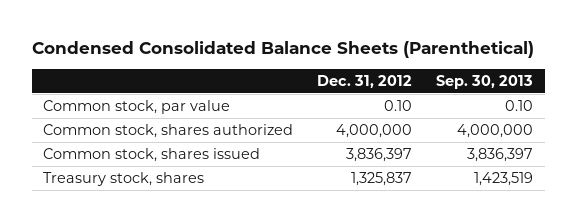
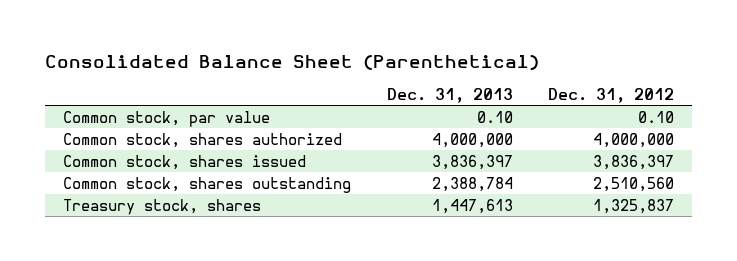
[31,41,534,59] Condensed Consolidated Balance Sheets (Parenthetical) -> [45,55,540,71] Consolidated Balance Sheet (Parenthetical)
[435,75,533,90] Sep. 30, 2013 -> none
none -> [386,87,513,103] Dec. 31, 2013
none -> [63,176,352,193] Common stock, shares outstanding

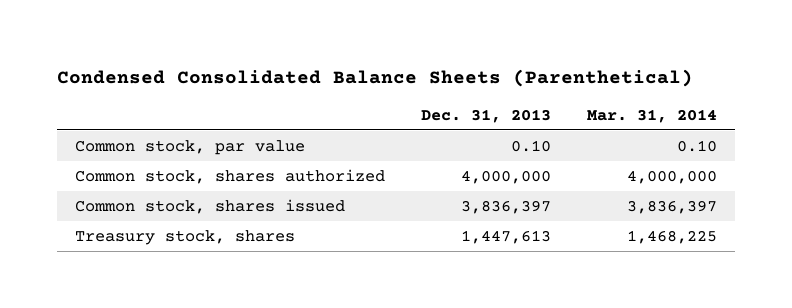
[45,55,540,71] Consolidated Balance Sheet (Parenthetical) -> [56,68,693,87] Condensed Consolidated Balance Sheets (Parenthetical)
[548,87,675,103] Dec. 31, 2012 -> none
none -> [587,108,718,123] Mar. 31, 2014
[63,176,352,193] Common stock, shares outstanding -> none

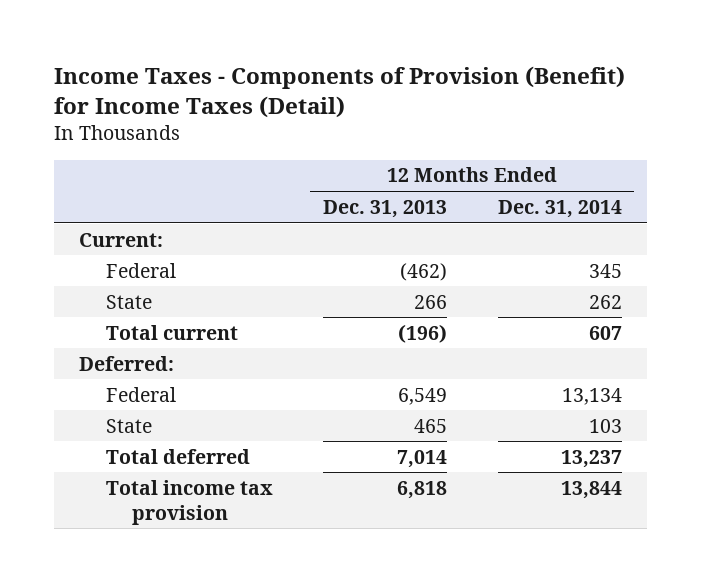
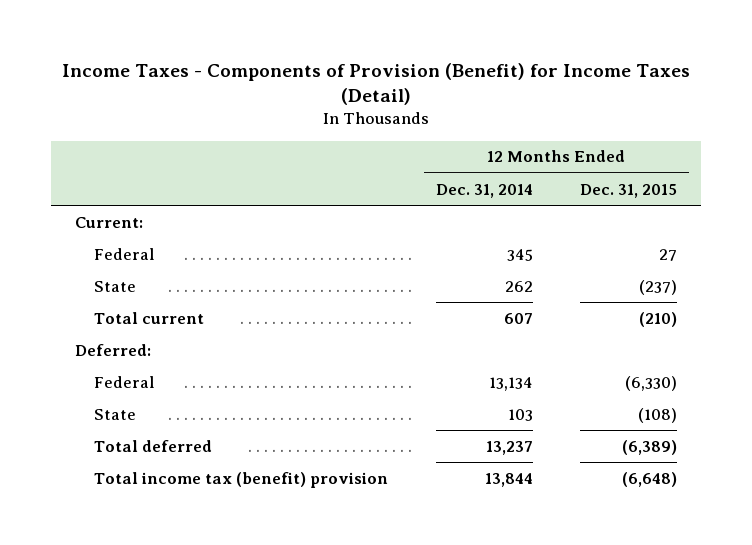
[323,199,448,218] Dec. 31, 2013 -> none
none -> [580,183,678,198] Dec. 31, 2015
[105,479,273,525] Total income tax provision -> [93,471,388,488] Total income tax (benefit) provision

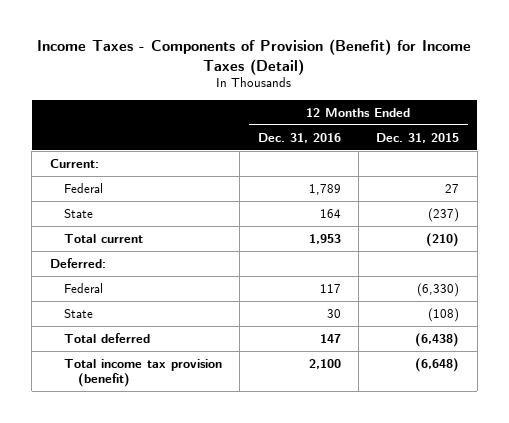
[435,183,533,198] Dec. 31, 2014 -> none
none -> [257,132,341,143] Dec. 31, 2016
[622,439,678,455] (6,389) -> [415,332,460,347] (6,438)
[93,471,388,488] Total income tax (benefit) provision -> [63,358,222,388] Total income tax provision (benefit)

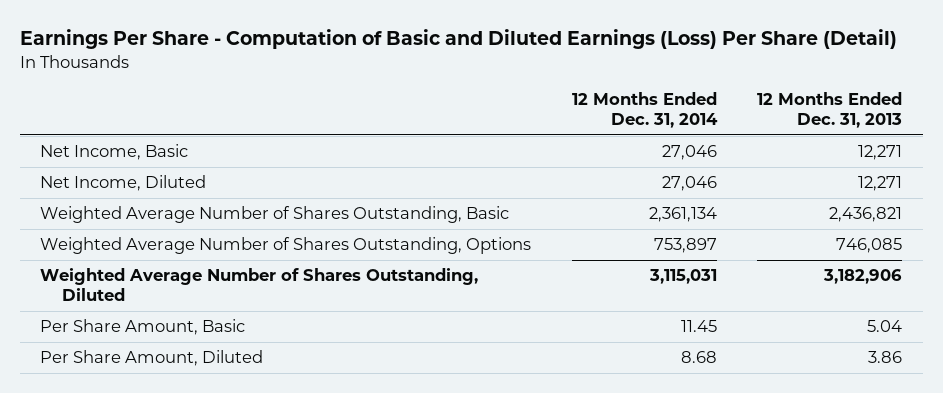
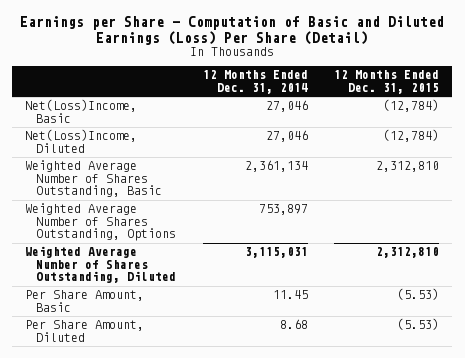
[19,29,897,50] Earnings Per Share - Computation of Basic and Diluted Earnings (Loss) Per Share (Detail) -> [20,16,445,45] Earnings per Share - Computation of Basic and Diluted Earnings (Loss) Per Share (Detail)
[757,92,903,129] 12 Months Ended Dec. 31, 2013 -> none
none -> [334,70,440,94] 12 Months Ended Dec. 31, 2015
[40,144,189,161] Net Income, Basic -> [25,99,138,123] Net(Loss)Income, Basic
[40,175,207,192] Net Income, Diluted -> [25,129,138,153] Net(Loss)Income, Diluted

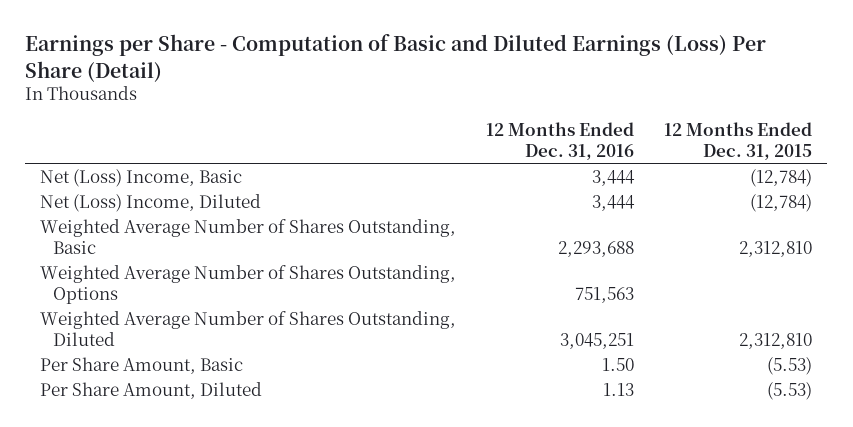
[202,70,308,94] 12 Months Ended Dec. 31, 2014 -> none
none -> [486,121,635,160] 12 Months Ended Dec. 31, 2016
[25,99,138,123] Net(Loss)Income, Basic -> [40,168,243,187] Net (Loss) Income, Basic
[25,129,138,153] Net(Loss)Income, Diluted -> [40,193,262,212] Net (Loss) Income, Diluted

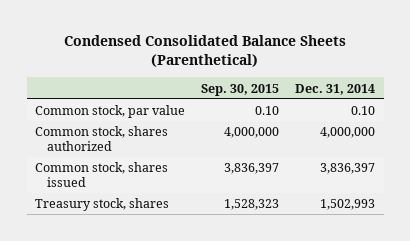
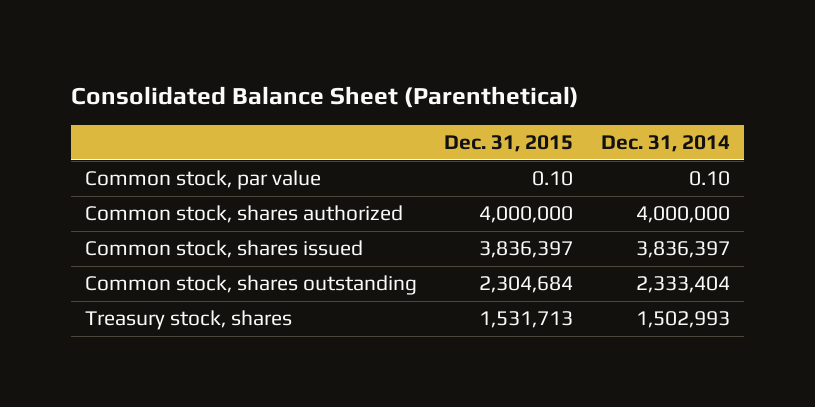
[64,34,347,68] Condensed Consolidated Balance Sheets (Parenthetical) -> [70,85,579,108] Consolidated Balance Sheet (Parenthetical)
[201,83,280,96] Sep. 30, 2015 -> none
none -> [444,135,574,153] Dec. 31, 2015
none -> [84,275,417,296] Common stock, shares outstanding

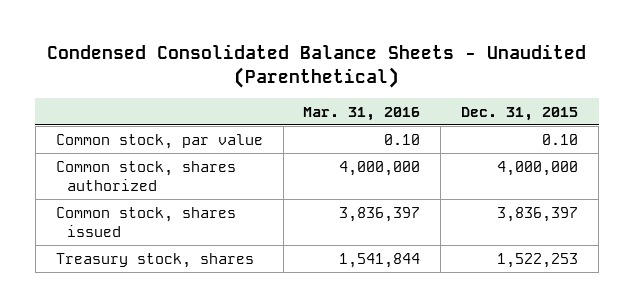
[70,85,579,108] Consolidated Balance Sheet (Parenthetical) -> [46,43,586,88] Condensed Consolidated Balance Sheets - Unaudited (Parenthetical)
[601,135,731,153] Dec. 31, 2014 -> none
none -> [303,106,421,121] Mar. 31, 2016
[84,275,417,296] Common stock, shares outstanding -> none
[479,311,574,329] 1,531,713 -> [497,252,579,268] 1,522,253

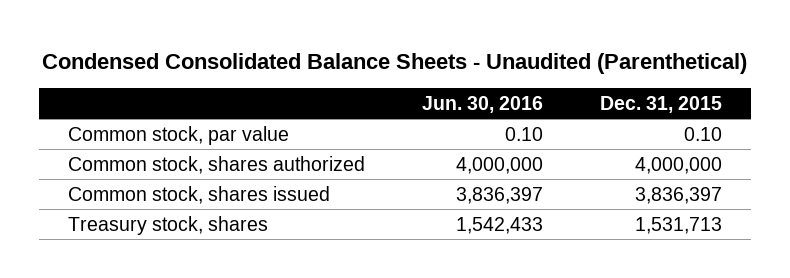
[303,106,421,121] Mar. 31, 2016 -> none
none -> [422,95,544,113] Jun. 30, 2016
[497,252,579,268] 1,522,253 -> [635,216,723,234] 1,531,713

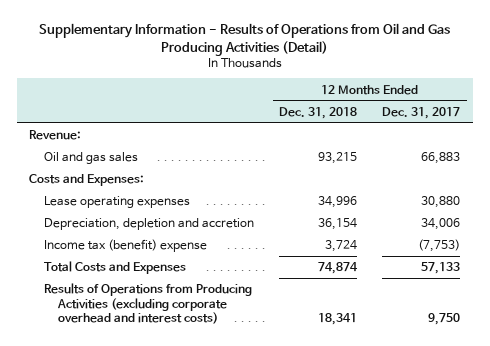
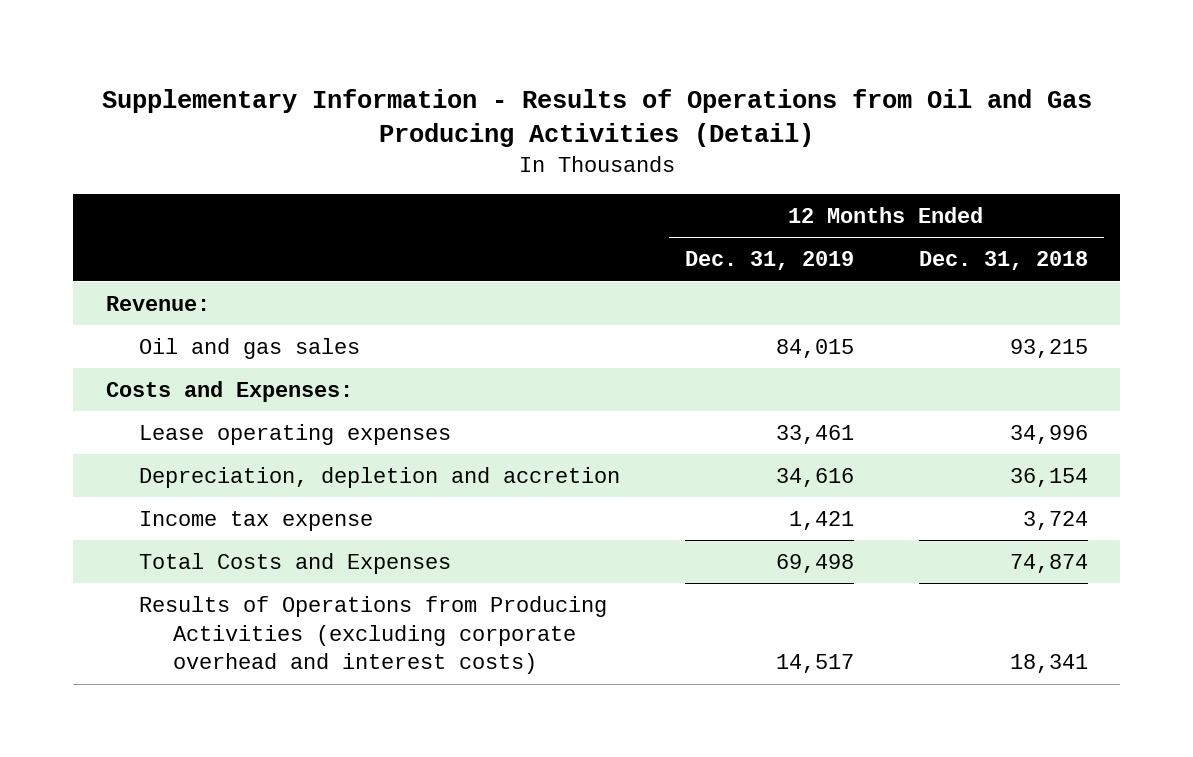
[382,106,461,119] Dec. 31, 2017 -> none
none -> [685,251,855,271] Dec. 31, 2019
[43,239,207,253] Income tax (benefit) expense -> [139,510,374,531] Income tax expense

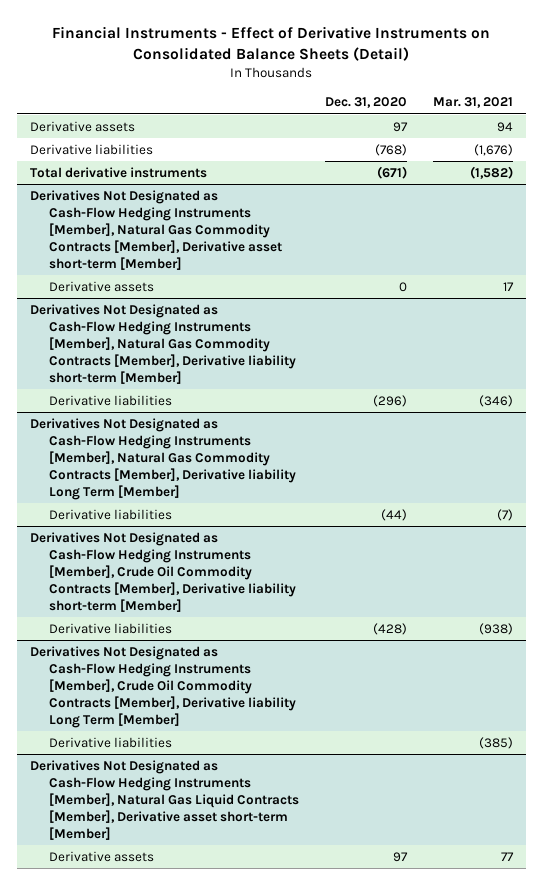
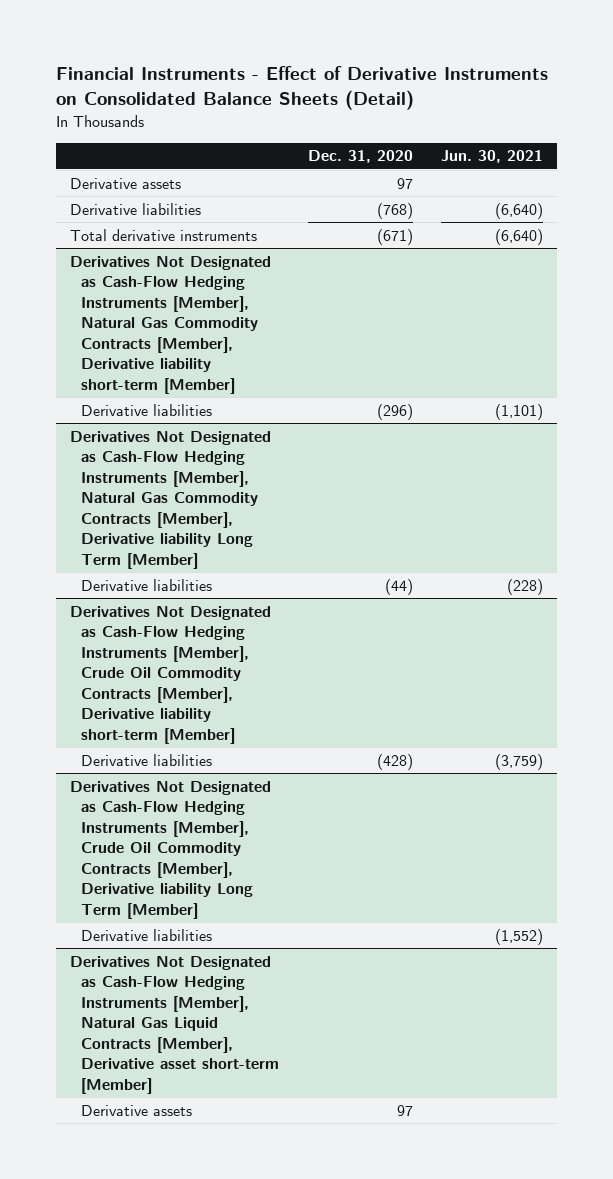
[432,97,513,109] Mar. 31, 2021 -> none
none -> [440,150,543,164] Jun. 30, 2021
[29,189,283,270] Derivatives Not Designated as Cash-Flow Hedging Instruments [Member], Natural Gas Commodity Contracts [Member], Derivative asset short-term [Member] -> none
[49,280,155,292] Derivative assets -> none

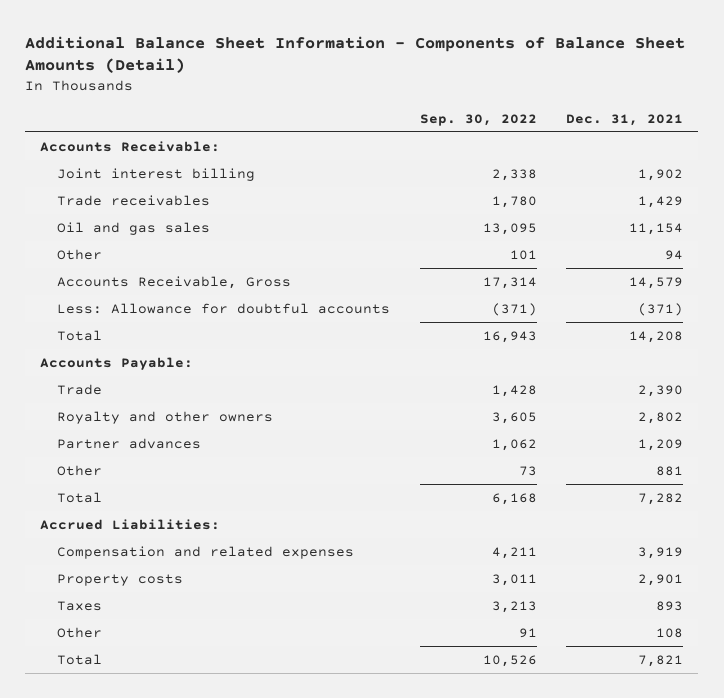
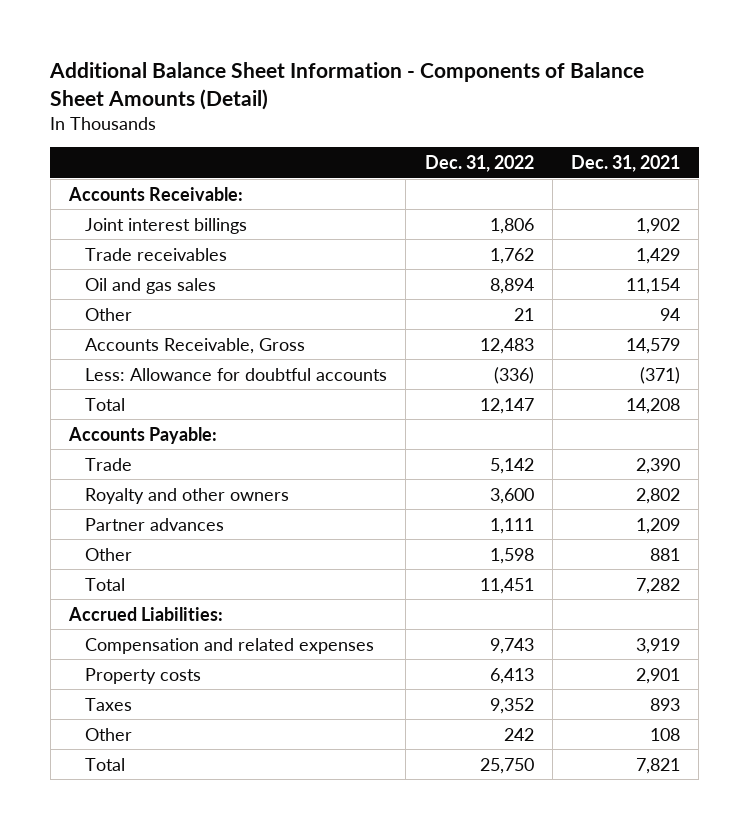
[419,113,537,126] Sep. 30, 2022 -> none
none -> [424,155,534,173] Dec. 31, 2022
[57,167,256,181] Joint interest billing -> [85,217,248,234] Joint interest billings

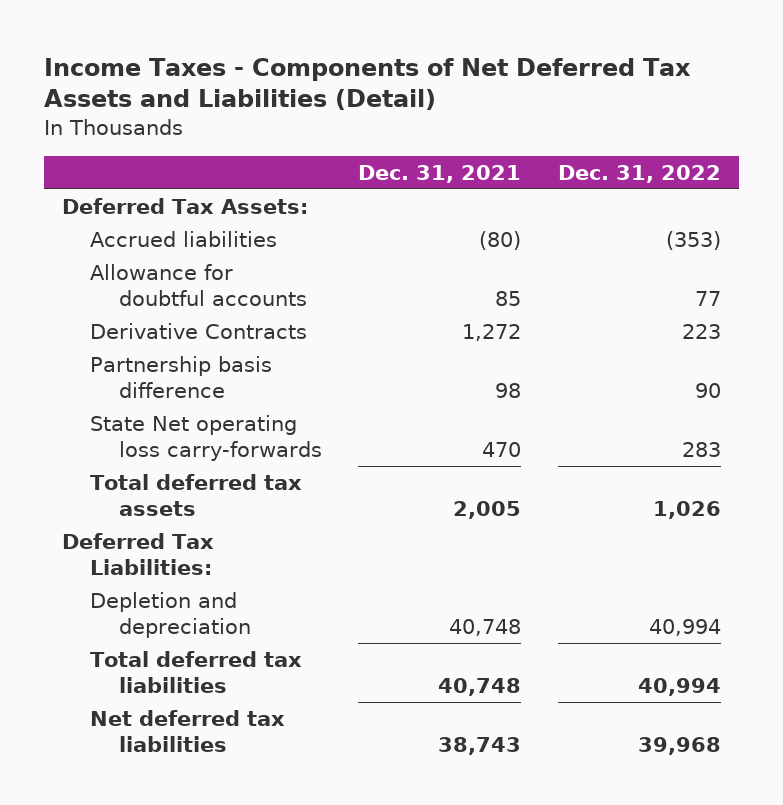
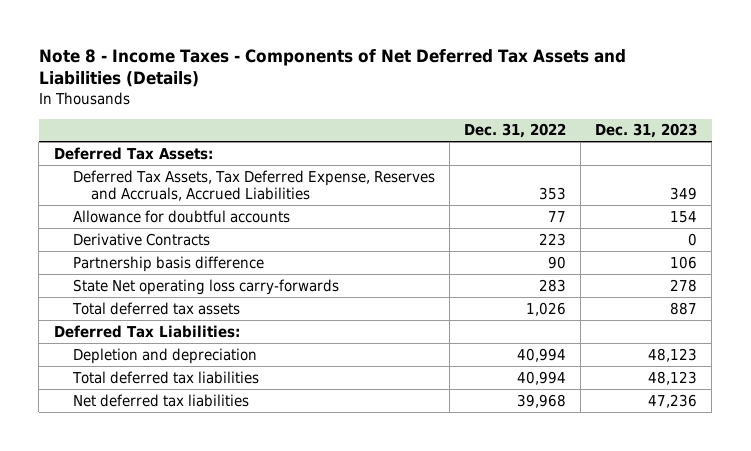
[43,57,691,111] Income Taxes - Components of Net Deferred Tax Assets and Liabilities (Detail) -> [38,48,626,88] Note 8 - Income Taxes - Components of Net Deferred Tax Assets and Liabilities (Details)
[358,164,522,183] Dec. 31, 2021 -> none
none -> [595,123,698,139] Dec. 31, 2023
[90,231,278,248] Accrued liabilities -> [72,169,435,202] Deferred Tax Assets, Tax Deferred Expense, Reserves and Accruals, Accrued Liabilities
[665,231,721,251] (353) -> [538,187,566,201] 353

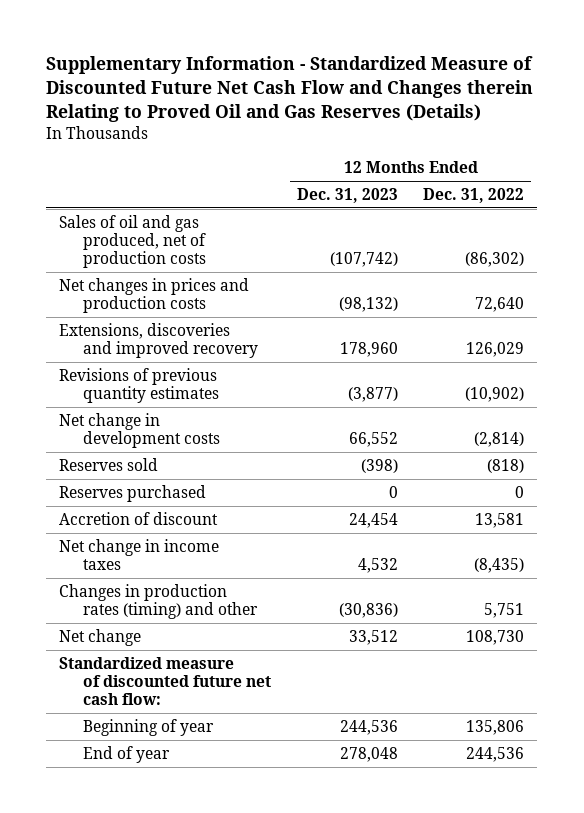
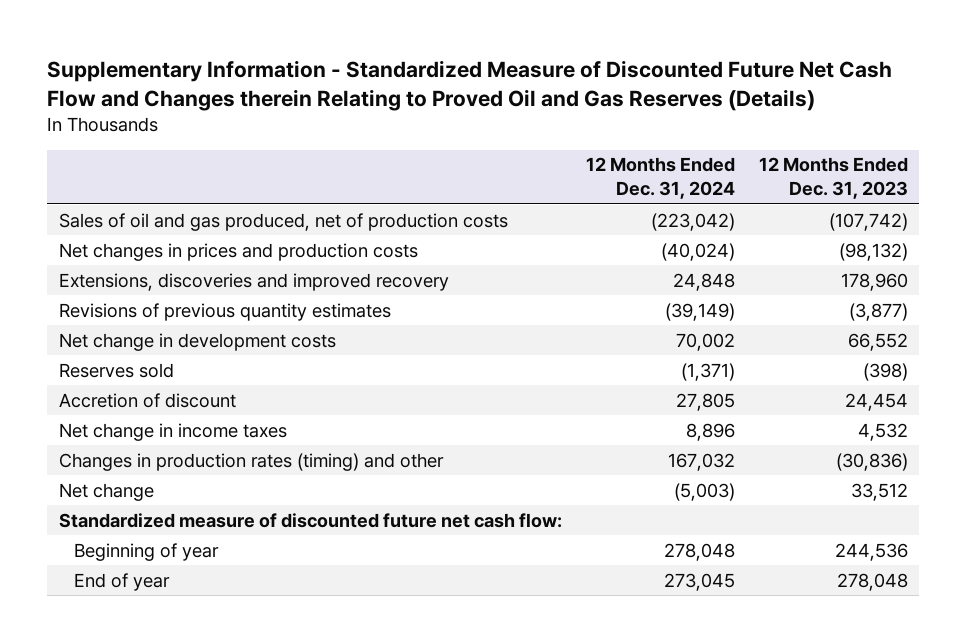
[423,187,525,203] Dec. 31, 2022 -> none
none -> [585,157,735,200] 12 Months Ended Dec. 31, 2024
[59,484,207,502] Reserves purchased -> none

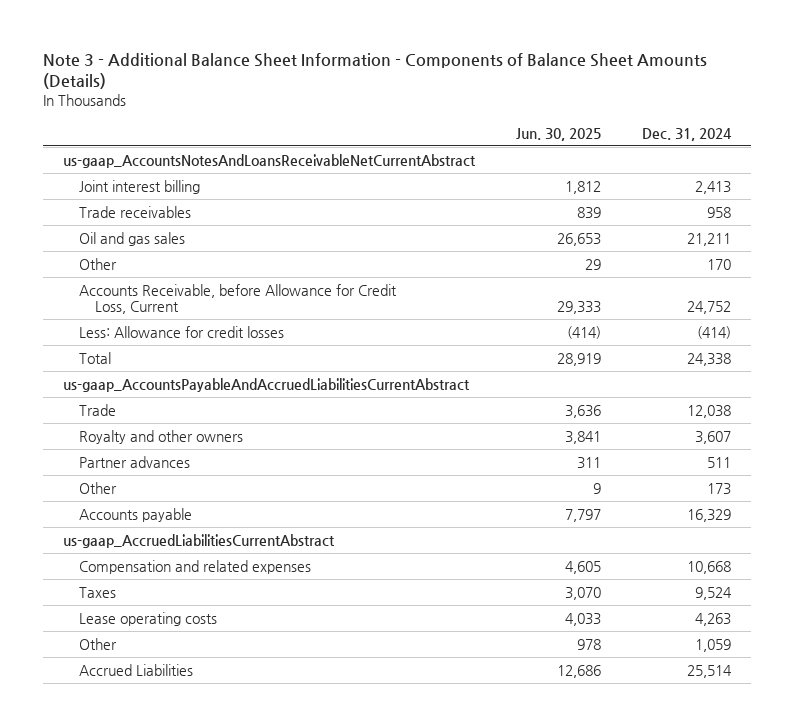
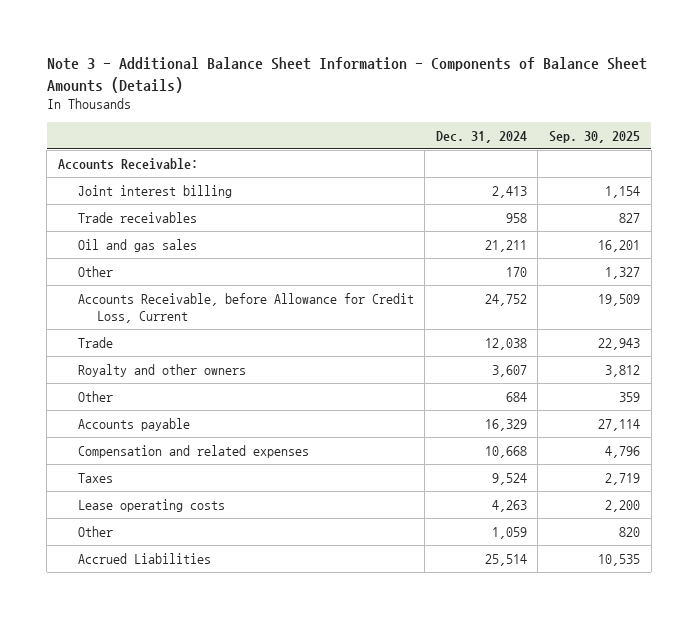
[516,127,602,141] Jun. 30, 2025 -> none
none -> [549,130,641,143] Sep. 30, 2025
[63,153,477,168] us-gaap_AccountsNotesAndLoansReceivableNetCurrentAbstract -> [58,157,199,170] Accounts Receivable:
[79,325,285,338] Less: Allowance for credit losses -> none
[79,351,112,364] Total -> none
[63,377,471,392] us-gaap_AccountsPayableAndAccruedLiabilitiesCurrentAbstract -> none
[79,455,191,468] Partner advances -> none
[707,482,732,495] 173 -> [505,391,527,402] 684
[63,533,336,548] us-gaap_AccruedLiabilitiesCurrentAbstract -> none

